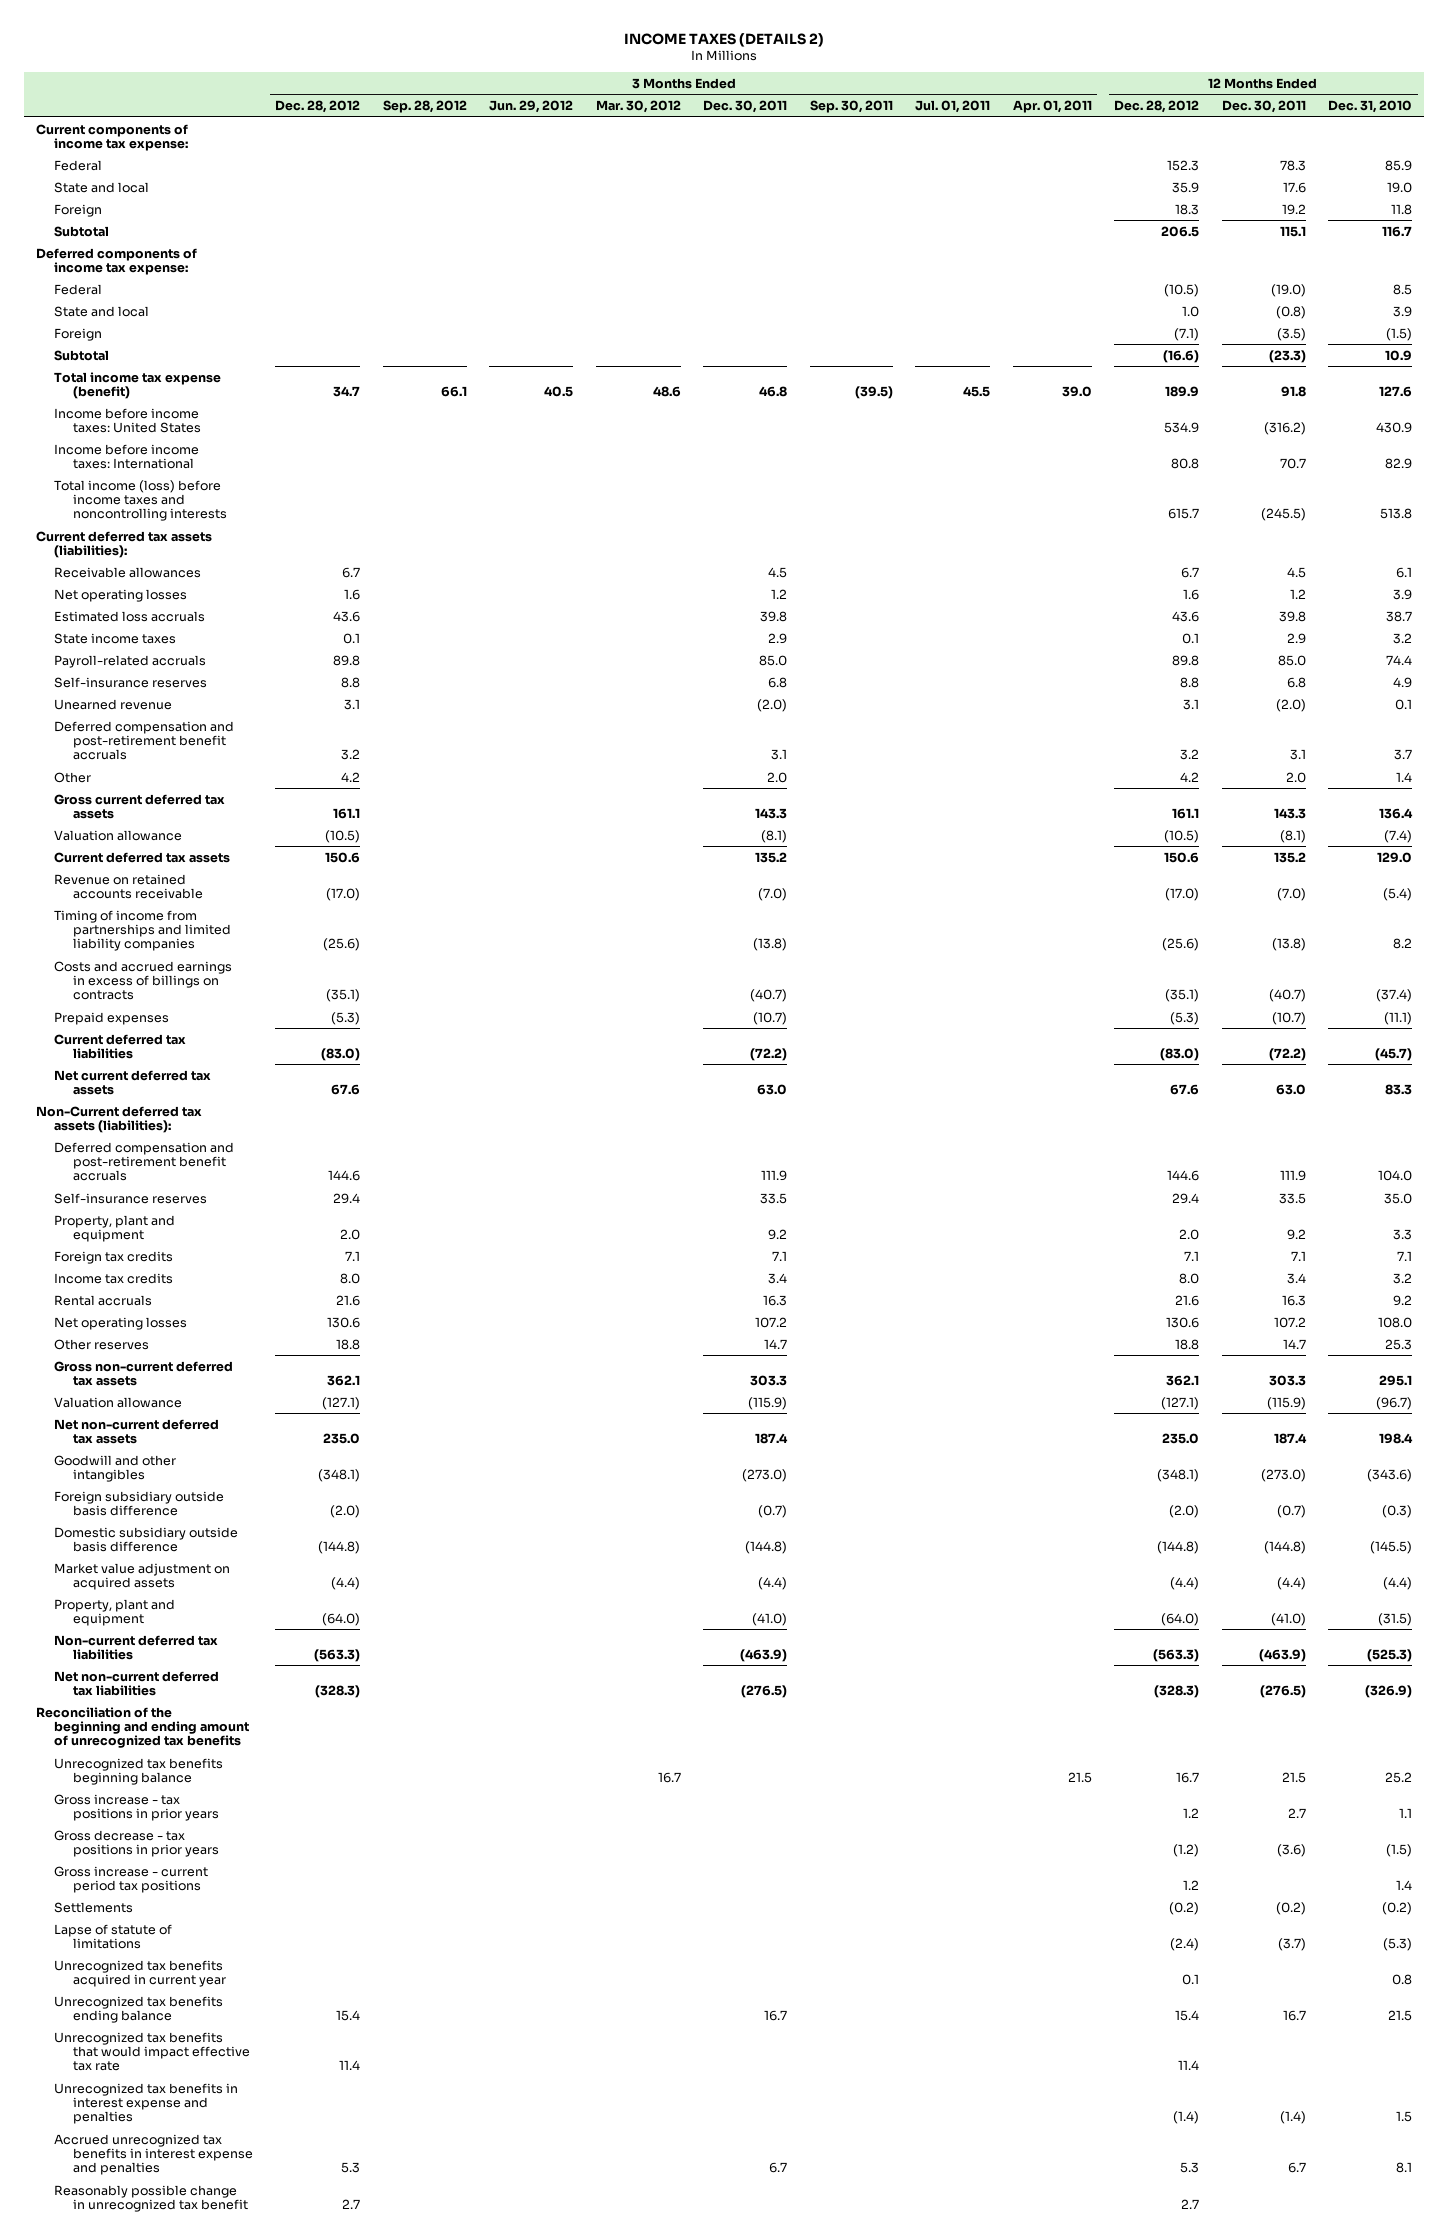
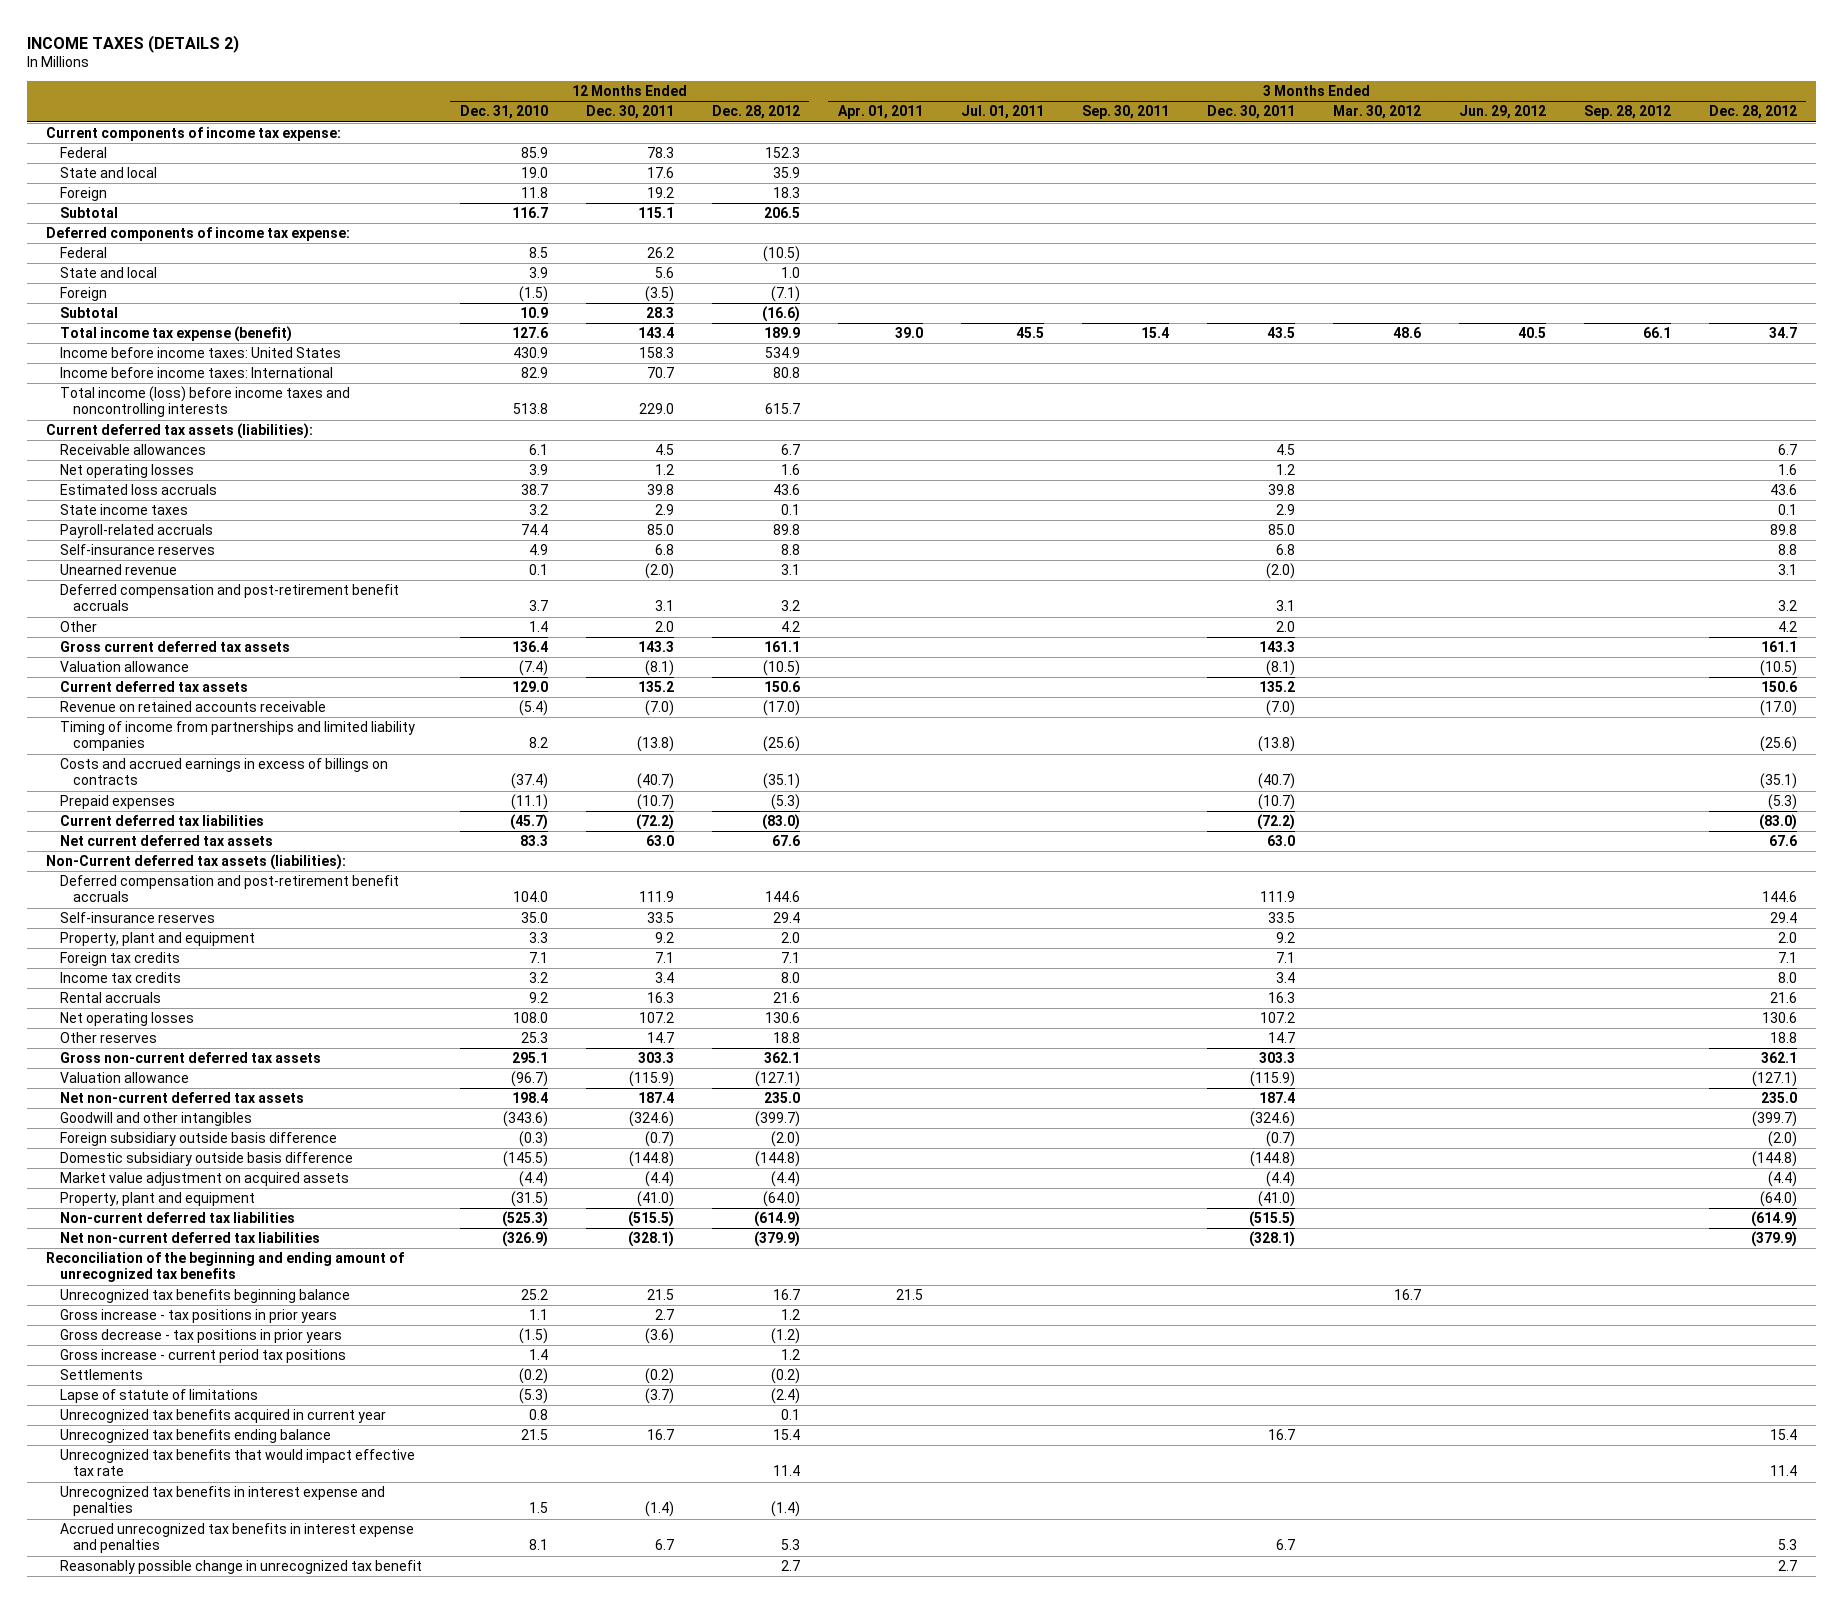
[1270,283,1306,297] (19.0) -> [646,246,674,258] 26.2
[1275,305,1306,319] (0.8) -> [654,266,674,278] 5.6
[1268,349,1306,363] (23.3) -> [645,306,674,318] 28.3
[759,385,788,397] 46.8 -> [1266,326,1295,338] 43.5
[854,385,893,399] (39.5) -> [1140,326,1169,338] 15.4
[1280,385,1306,397] 91.8 -> [637,326,674,338] 143.4
[1263,421,1306,435] (316.2) -> [638,346,674,358] 158.3
[1260,508,1306,522] (245.5) -> [638,403,674,415] 229.0
[318,1468,361,1482] (348.1) -> [1751,1110,1797,1127] (399.7)
[742,1468,788,1482] (273.0) -> [1249,1110,1295,1127] (324.6)
[1157,1468,1200,1482] (348.1) -> [754,1110,800,1127] (399.7)
[1260,1468,1306,1482] (273.0) -> [628,1110,674,1127] (324.6)
[314,1648,361,1662] (563.3) -> [1750,1210,1797,1227] (614.9)
[740,1648,788,1662] (463.9) -> [1248,1210,1295,1227] (515.5)
[1153,1648,1200,1662] (563.3) -> [753,1210,800,1227] (614.9)
[1258,1648,1306,1662] (463.9) -> [627,1210,674,1227] (515.5)
[315,1684,361,1698] (328.3) -> [1750,1230,1797,1247] (379.9)
[741,1684,788,1698] (276.5) -> [1248,1230,1295,1247] (328.1)
[1154,1684,1200,1698] (328.3) -> [753,1230,800,1247] (379.9)
[1259,1684,1306,1698] (276.5) -> [627,1230,674,1247] (328.1)

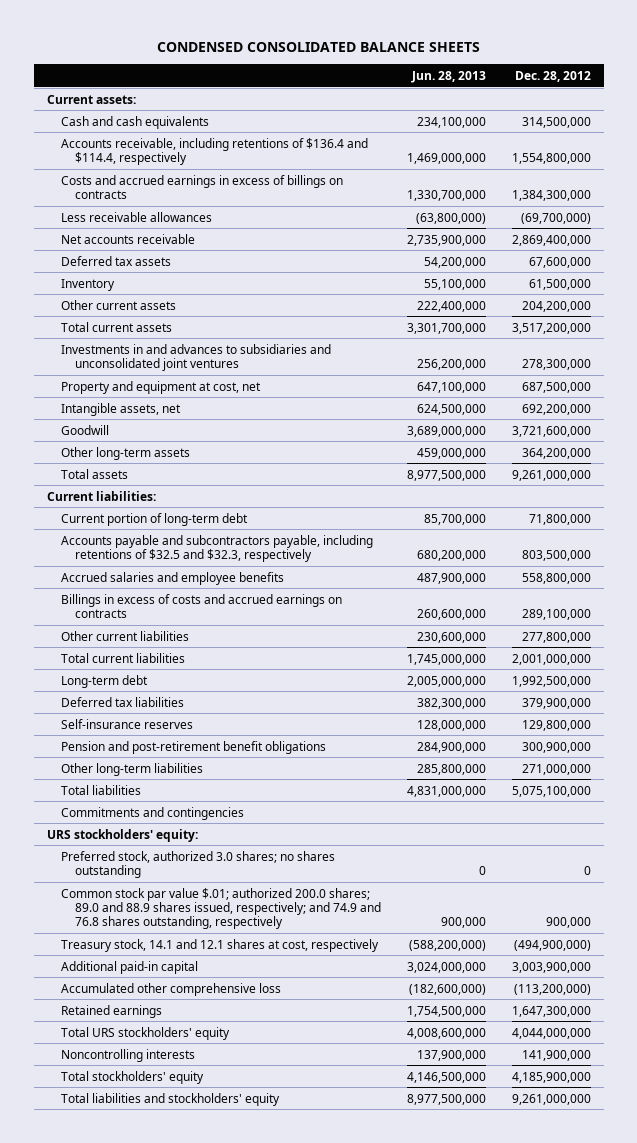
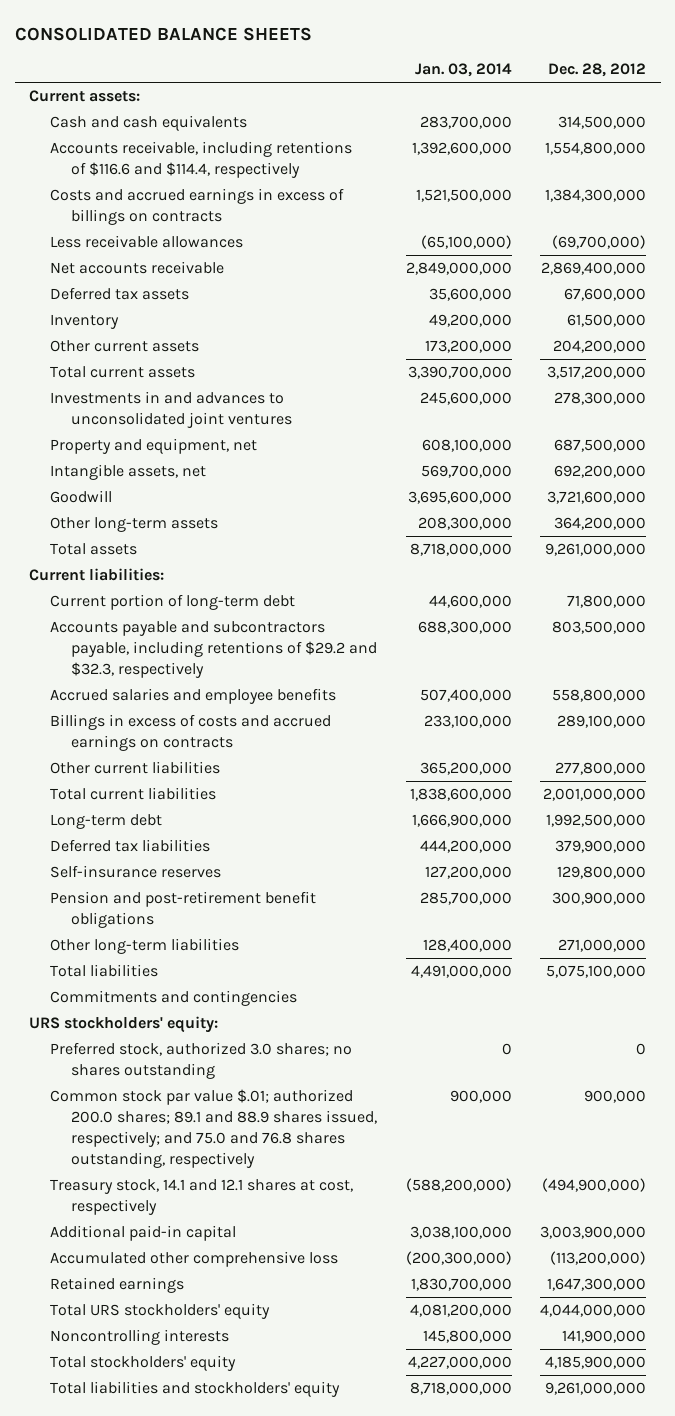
[156,42,480,53] CONDENSED CONSOLIDATED BALANCE SHEETS -> [14,26,312,41] CONSOLIDATED BALANCE SHEETS
[410,70,486,83] Jun. 28, 2013 -> none
none -> [414,63,512,78] Jan. 03, 2014
[60,137,368,165] Accounts receivable, including retentions of $136.4 and $114.4, respectively -> [50,141,353,179] Accounts receivable, including retentions of $116.6 and $114.4, respectively
[60,343,331,371] Investments in and advances to subsidiaries and unconsolidated joint ventures -> [50,391,293,429] Investments in and advances to unconsolidated joint ventures
[60,380,261,394] Property and equipment at cost, net -> [50,438,258,455] Property and equipment, net
[60,534,373,562] Accounts payable and subcontractors payable, including retentions of $32.5 and $32.3, respectively -> [50,621,378,679] Accounts payable and subcontractors payable, including retentions of $29.2 and $32.3, respectively
[60,887,382,929] Common stock par value $.01; authorized 200.0 shares; 89.0 and 88.9 shares issued, respectively; and 74.9 and 76.8 shares outstanding, respectively -> [50,1089,378,1169] Common stock par value $.01; authorized 200.0 shares; 89.1 and 88.9 shares issued, respectively; and 75.0 and 76.8 shares outstanding, respectively

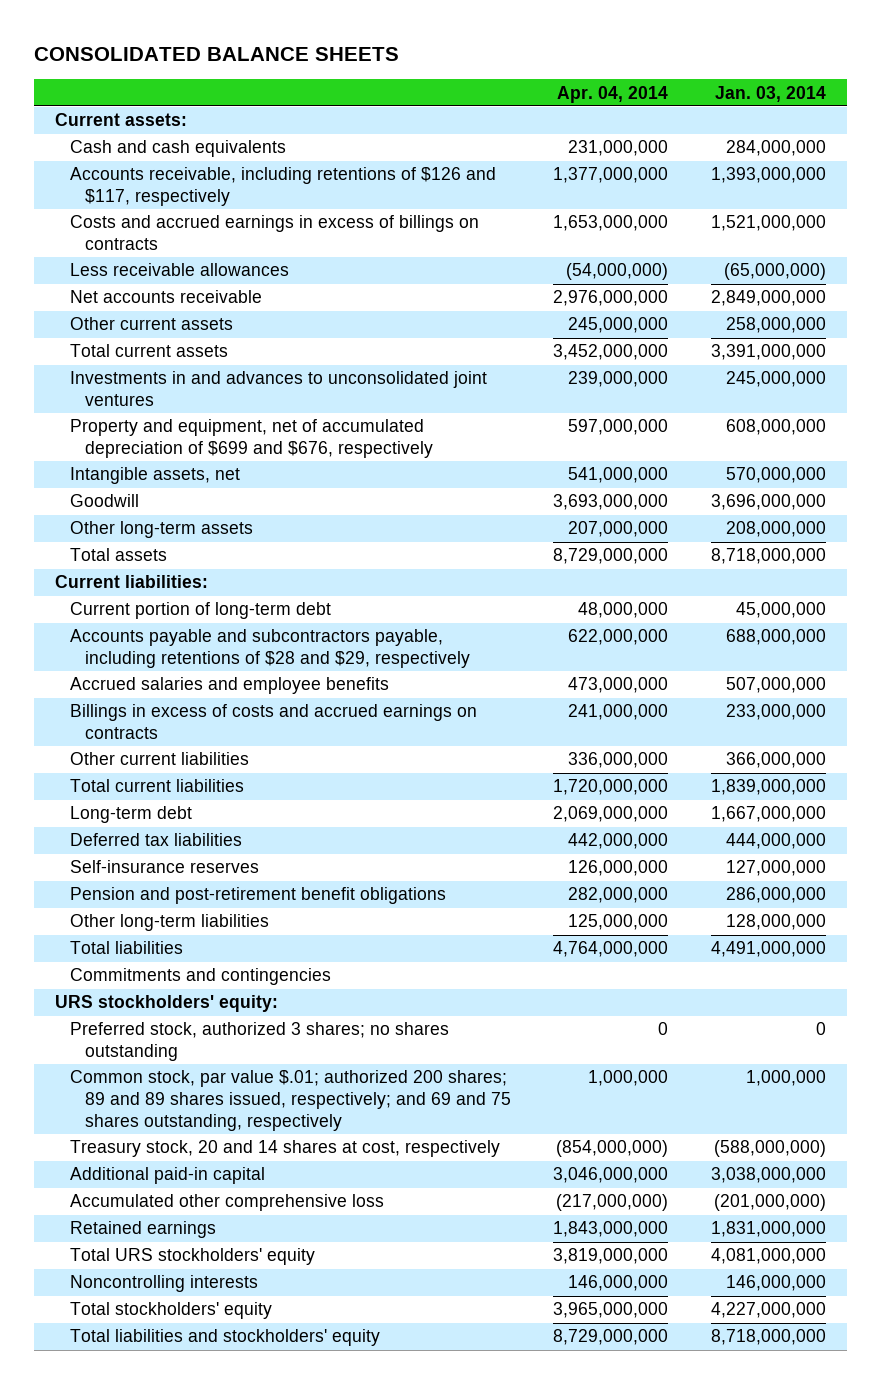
[548,63,647,78] Dec. 28, 2012 -> none
none -> [557,85,669,103] Apr. 04, 2014
[419,116,512,130] 283,700,000 -> [725,140,826,157] 284,000,000
[50,141,353,179] Accounts receivable, including retentions of $116.6 and $114.4, respectively -> [69,167,496,207] Accounts receivable, including retentions of $126 and $117, respectively
[411,142,512,156] 1,392,600,000 -> [710,167,826,184] 1,393,000,000
[415,189,512,203] 1,521,500,000 -> [710,215,826,232] 1,521,000,000
[420,235,512,250] (65,100,000) -> [723,263,826,281] (65,000,000)
[50,287,190,301] Deferred tax assets -> none
[50,314,120,330] Inventory -> none
[424,340,512,354] 173,200,000 -> [725,317,826,334] 258,000,000
[407,366,512,380] 3,390,700,000 -> [710,344,826,361] 3,391,000,000
[419,392,512,406] 245,600,000 -> [725,371,826,388] 245,000,000
[50,438,258,455] Property and equipment, net -> [69,419,433,459] Property and equipment, net of accumulated depreciation of $699 and $676, respectively
[421,439,512,453] 608,100,000 -> [725,419,826,436] 608,000,000
[420,465,512,479] 569,700,000 -> [725,467,826,484] 570,000,000
[407,491,512,505] 3,695,600,000 -> [710,494,826,511] 3,696,000,000
[417,517,512,531] 208,300,000 -> [725,521,826,538] 208,000,000
[428,595,512,609] 44,600,000 -> [735,602,826,619] 45,000,000
[50,621,378,679] Accounts payable and subcontractors payable, including retentions of $29.2 and $32.3, respectively -> [69,629,470,669] Accounts payable and subcontractors payable, including retentions of $28 and $29, respectively
[417,621,512,635] 688,300,000 -> [725,629,826,646] 688,000,000
[419,689,512,703] 507,400,000 -> [725,677,826,694] 507,000,000
[423,715,512,729] 233,100,000 -> [725,704,826,721] 233,000,000
[419,762,512,776] 365,200,000 -> [725,752,826,769] 366,000,000
[409,788,512,802] 1,838,600,000 -> [710,779,826,796] 1,839,000,000
[411,814,512,828] 1,666,900,000 -> [710,806,826,823] 1,667,000,000
[419,840,512,854] 444,200,000 -> [725,833,826,850] 444,000,000
[424,866,512,880] 127,200,000 -> [725,860,826,877] 127,000,000
[419,892,512,906] 285,700,000 -> [725,887,826,904] 286,000,000
[422,939,512,953] 128,400,000 -> [725,914,826,931] 128,000,000
[50,1042,353,1080] Preferred stock, authorized 3.0 shares; no shares outstanding -> [69,1022,449,1062] Preferred stock, authorized 3 shares; no shares outstanding
[50,1089,378,1169] Common stock par value $.01; authorized 200.0 shares; 89.1 and 88.9 shares issued, respectively; and 75.0 and 76.8 shares outstanding, respectively -> [69,1070,511,1131] Common stock, par value $.01; authorized 200 shares; 89 and 89 shares issued, respectively; and 69 and 75 shares outstanding, respectively
[449,1090,512,1104] 900,000 -> [745,1070,826,1087] 1,000,000
[50,1179,354,1216] Treasury stock, 14.1 and 12.1 shares at cost, respectively -> [69,1140,500,1158] Treasury stock, 20 and 14 shares at cost, respectively
[405,1178,512,1193] (588,200,000) -> [713,1140,826,1158] (588,000,000)
[409,1226,512,1240] 3,038,100,000 -> [710,1167,826,1184] 3,038,000,000
[405,1251,512,1266] (200,300,000) -> [713,1194,826,1212] (201,000,000)
[410,1278,512,1292] 1,830,700,000 -> [710,1221,826,1238] 1,831,000,000
[409,1304,512,1318] 4,081,200,000 -> [710,1248,826,1265] 4,081,000,000
[422,1330,512,1344] 145,800,000 -> [725,1275,826,1292] 146,000,000

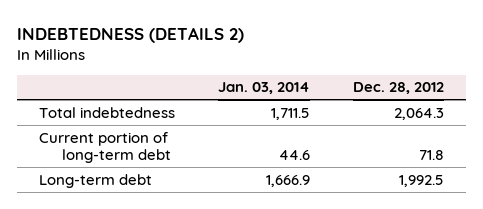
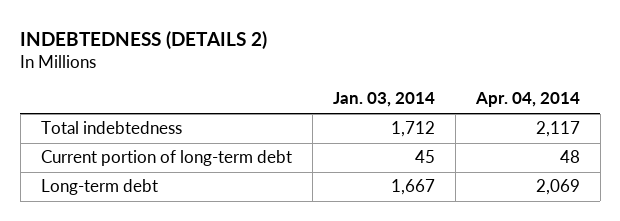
[353,82,445,95] Dec. 28, 2012 -> none
none -> [474,92,580,108] Apr. 04, 2014
[270,107,310,120] 1,711.5 -> [390,121,435,138] 1,712
[278,150,310,161] 44.6 -> [414,150,435,164] 45
[265,174,310,187] 1,666.9 -> [390,179,435,196] 1,667

